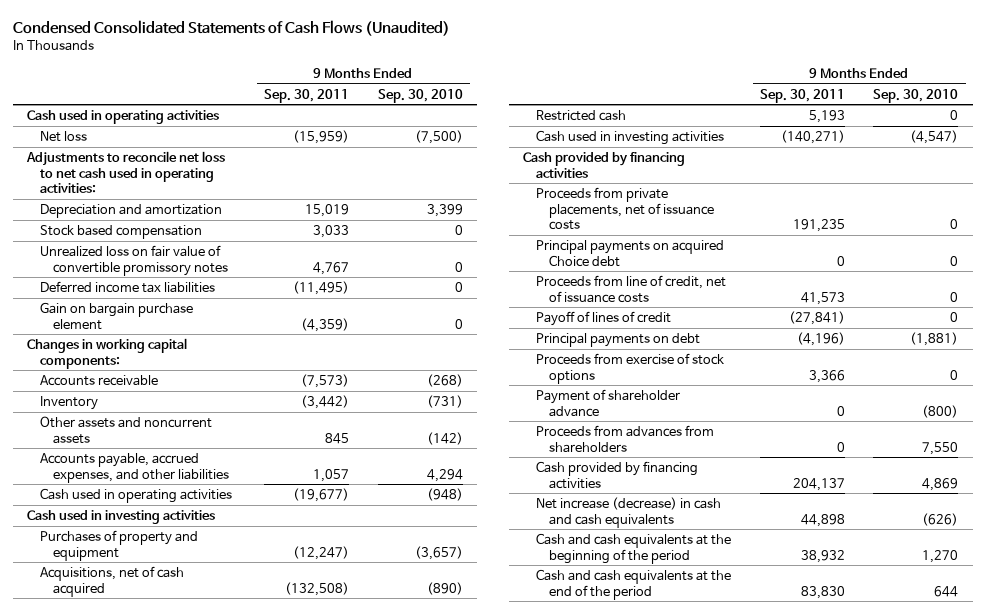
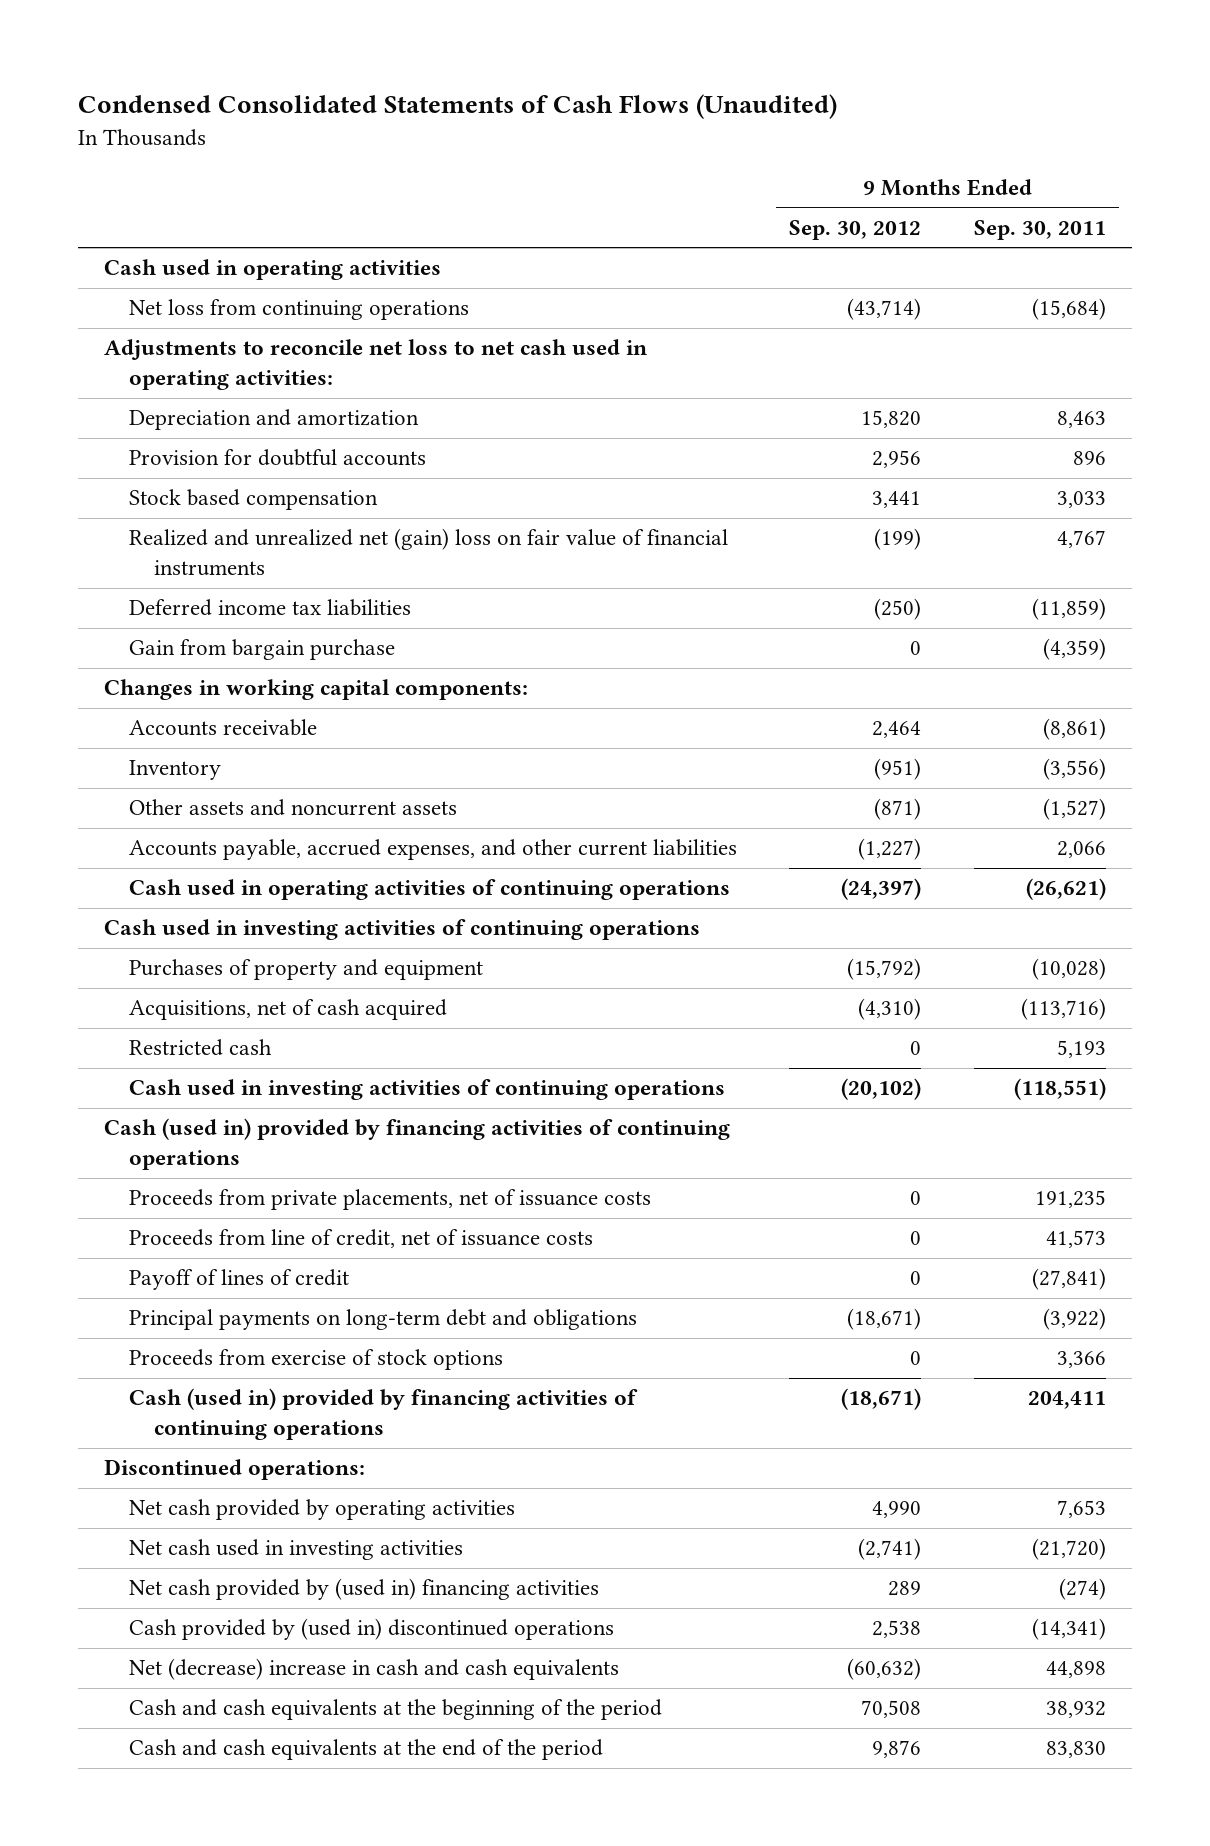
[377,88,463,103] Sep. 30, 2010 -> none
none -> [789,219,922,240] Sep. 30, 2012
[40,130,88,142] Net loss -> [128,299,469,321] Net loss from continuing operations
[292,129,349,144] (15,959) -> [1031,298,1106,321] (15,684)
[304,203,349,217] 15,019 -> [1056,411,1106,429] 8,463
none -> [128,449,426,467] Provision for doubtful accounts
[40,244,228,276] Unrealized loss on fair value of convertible promissory notes -> [128,528,728,577] Realized and unrealized net (gain) loss on fair value of financial instruments
[292,280,349,295] (11,495) -> [1031,598,1106,621] (11,859)
[40,301,194,330] Gain on bargain purchase element -> [128,639,395,661] Gain from bargain purchase
[300,373,349,388] (7,573) -> [1042,718,1106,741] (8,861)
[300,394,349,409] (3,442) -> [1042,758,1106,781] (3,556)
[324,432,349,444] 845 -> [1042,798,1106,821] (1,527)
[40,452,229,483] Accounts payable, accrued expenses, and other liabilities -> [128,839,737,861] Accounts payable, accrued expenses, and other current liabilities
[312,468,349,482] 1,057 -> [1056,841,1106,859] 2,066
[40,487,233,503] Cash used in operating activities -> [128,879,730,901] Cash used in operating activities of continuing operations
[292,487,349,502] (19,677) -> [1025,878,1106,901] (26,621)
[27,509,216,524] Cash used in investing activities -> [103,919,700,941] Cash used in investing activities of continuing operations
[292,545,349,560] (12,247) -> [1031,958,1106,981] (10,028)
[284,581,349,596] (132,508) -> [1020,998,1106,1021] (113,716)
[535,129,724,145] Cash used in investing activities -> [128,1079,725,1101] Cash used in investing activities of continuing operations
[780,129,845,144] (140,271) -> [1013,1078,1106,1101] (118,551)
[523,151,686,178] Cash provided by financing activities -> [103,1118,730,1171] Cash (used in) provided by financing activities of continuing operations
[535,239,724,267] Principal payments on acquired Choice debt -> none
[535,332,700,347] Principal payments on debt -> [128,1309,637,1331] Principal payments on long-term debt and obligations
[796,331,845,346] (4,196) -> [1042,1308,1106,1331] (3,922)
[535,388,680,417] Payment of shareholder advance -> none
[535,424,714,453] Proceeds from advances from shareholders -> none
[535,460,698,489] Cash provided by financing activities -> [128,1388,638,1441] Cash (used in) provided by financing activities of continuing operations
[792,477,845,491] 204,137 -> [1027,1391,1106,1410] 204,411
none -> [103,1459,365,1481] Discontinued operations:
none -> [128,1499,515,1521] Net cash provided by operating activities
none -> [128,1539,463,1561] Net cash used in investing activities
none -> [128,1578,599,1601] Net cash provided by (used in) financing activities
none -> [128,1618,614,1641] Cash provided by (used in) discontinued operations
[535,496,721,528] Net increase (decrease) in cash and cash equivalents -> [128,1658,619,1681] Net (decrease) increase in cash and cash equivalents

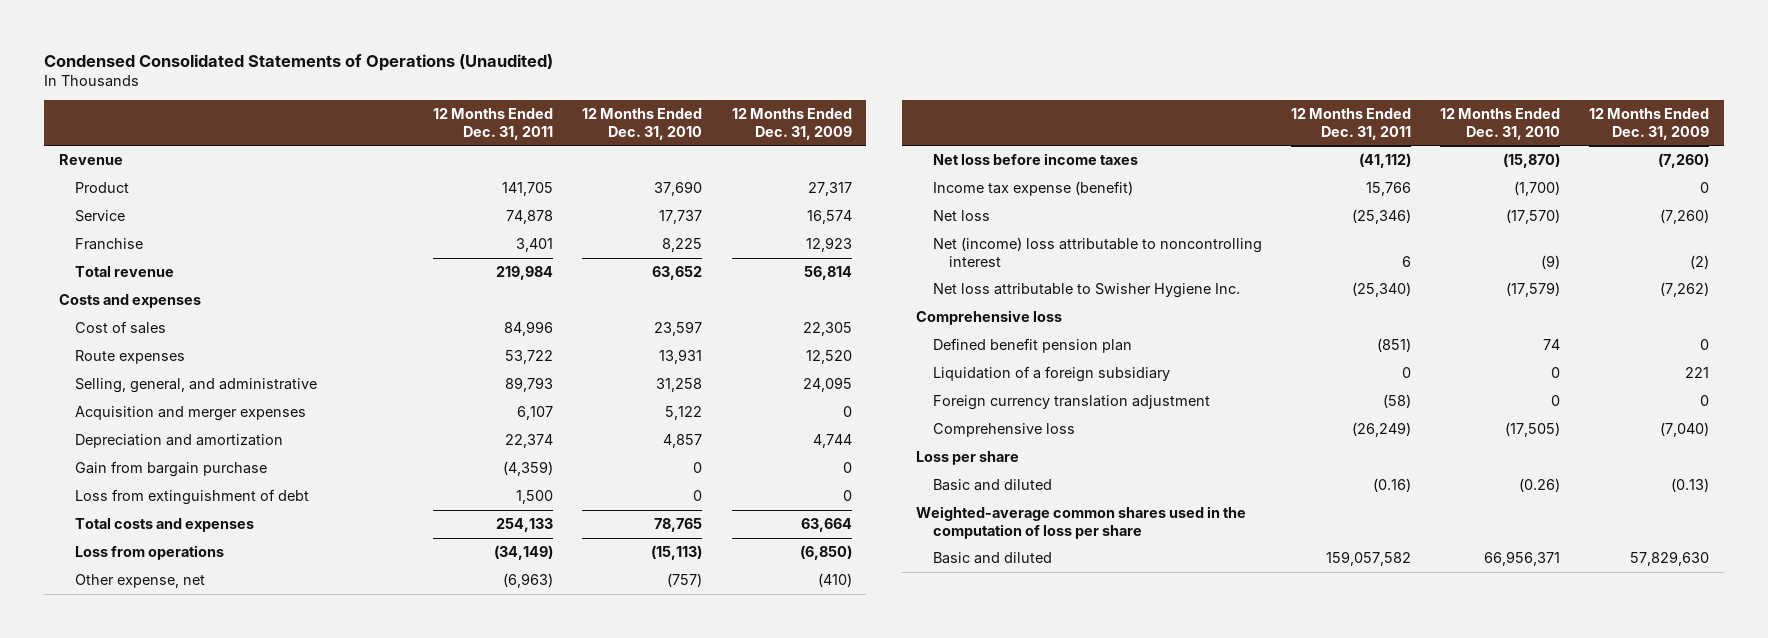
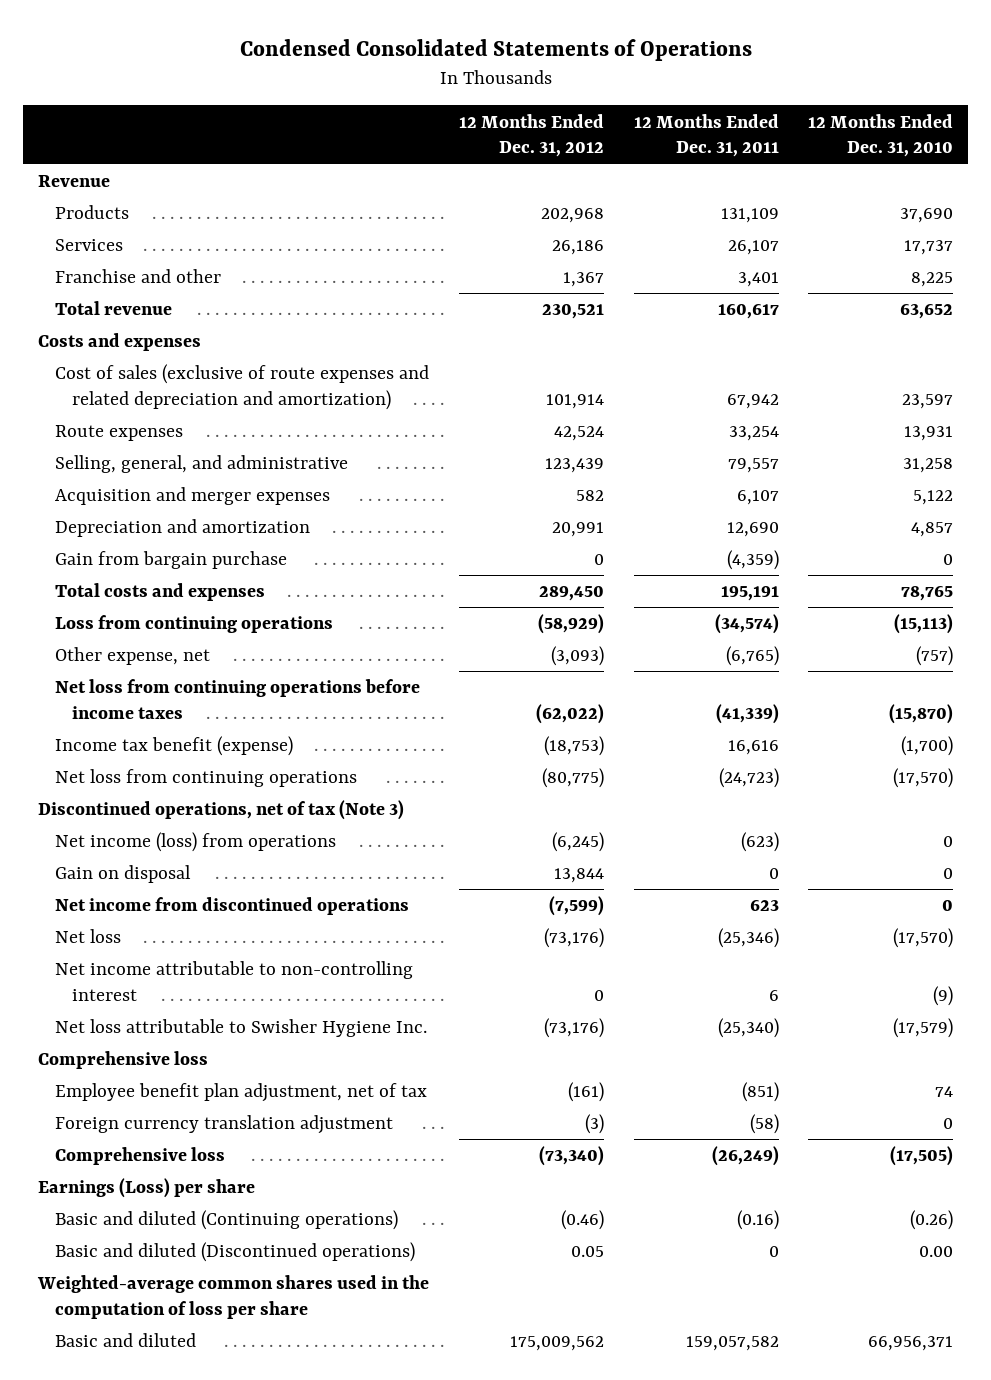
[44,53,554,71] Condensed Consolidated Statements of Operations (Unaudited) -> [239,38,752,61] Condensed Consolidated Statements of Operations
[731,108,852,140] 12 Months Ended Dec. 31, 2009 -> none
none -> [458,113,604,158] 12 Months Ended Dec. 31, 2012
[75,210,126,223] Service -> none
[75,182,130,194] Product -> [55,205,130,220] Products
[502,182,554,197] 141,705 -> [720,208,779,224] 131,109
none -> [55,239,124,252] Services
[75,238,144,251] Franchise -> [55,269,222,284] Franchise and other
[496,266,554,281] 219,984 -> [717,304,779,320] 160,617
[75,321,167,335] Cost of sales -> [55,364,430,411] Cost of sales (exclusive of route expenses and related depreciation and amortization)
[504,321,554,337] 84,996 -> [726,394,779,410] 67,942
[505,350,554,365] 53,722 -> [728,426,779,442] 33,254
[505,377,554,393] 89,793 -> [727,458,779,474] 79,557
[505,434,554,449] 22,374 -> [726,522,779,538] 12,690
[75,489,310,506] Loss from extinguishment of debt -> none
[496,518,554,533] 254,133 -> [720,586,779,602] 195,191
[75,545,225,561] Loss from operations -> [55,615,334,634] Loss from continuing operations
[494,545,554,561] (34,149) -> [714,614,779,635] (34,574)
[503,573,554,589] (6,963) -> [725,646,779,667] (6,765)
[932,153,1138,166] Net loss before income taxes -> [55,679,421,720] Net loss from continuing operations before income taxes
[1358,153,1411,169] (41,112) -> [715,704,779,725] (41,339)
[932,181,1133,197] Income tax expense (benefit) -> [55,736,294,757] Income tax benefit (expense)
[1365,182,1411,197] 15,766 -> [727,740,779,756] 16,616
none -> [55,769,358,788] Net loss from continuing operations
none -> [37,800,404,821] Discontinued operations, net of tax (Note 3)
none -> [55,832,337,853] Net income (loss) from operations
none -> [55,865,192,884] Gain on disposal
none -> [55,897,410,916] Net income from discontinued operations
[932,237,1262,267] Net (income) loss attributable to noncontrolling interest -> [55,961,414,1002] Net income attributable to non-controlling interest
[932,366,1170,383] Liquidation of a foreign subsidiary -> none
[932,338,1132,354] Defined benefit pension plan -> [55,1083,428,1103] Employee benefit plan adjustment, net of tax
[916,451,1020,466] Loss per share -> [37,1178,255,1199] Earnings (Loss) per share
[932,479,1052,492] Basic and diluted -> [55,1210,399,1231] Basic and diluted (Continuing operations)
none -> [55,1242,416,1263] Basic and diluted (Discontinued operations)

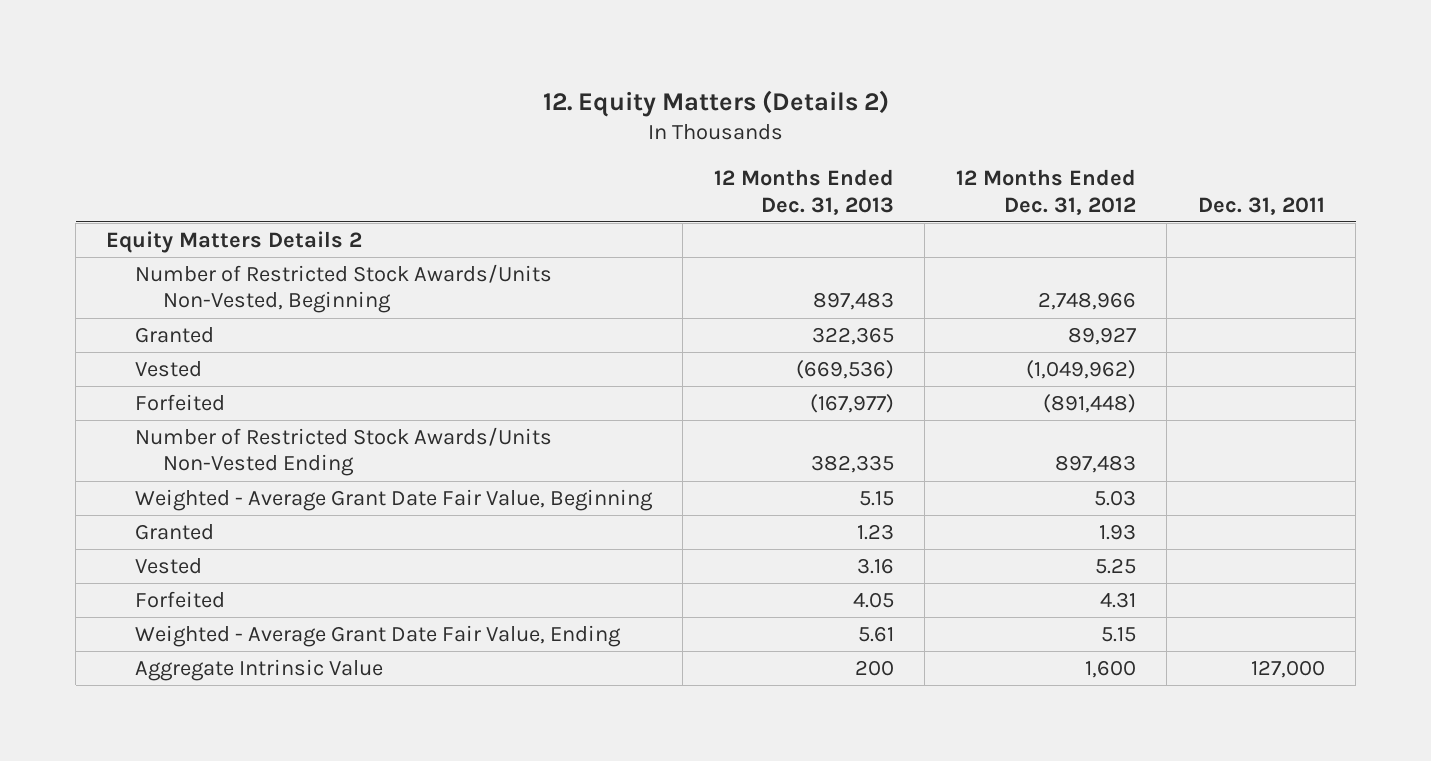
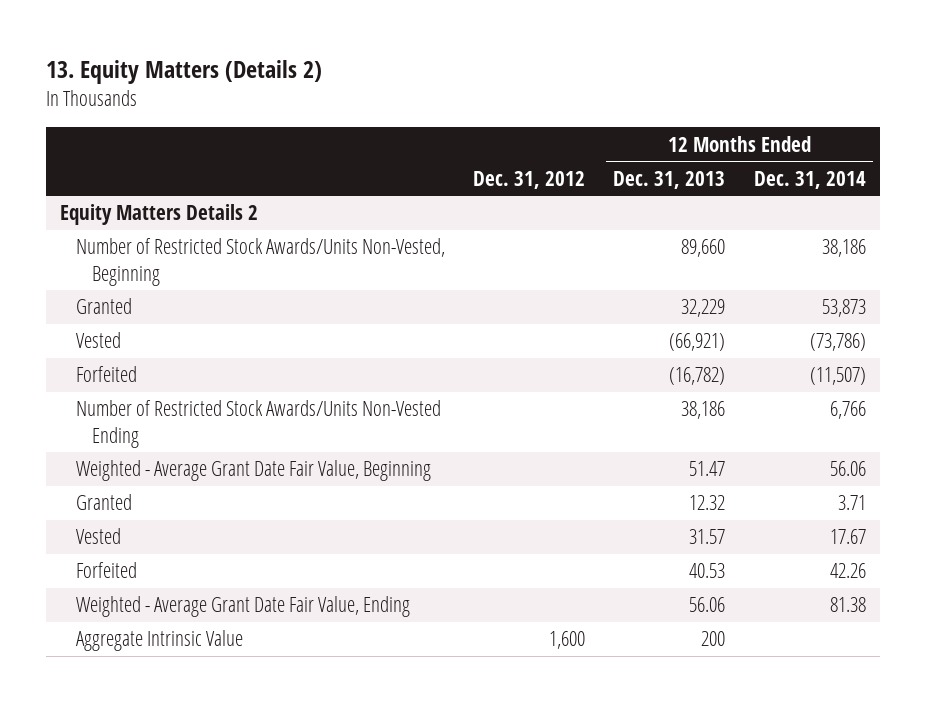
[542,89,889,117] 12. Equity Matters (Details 2) -> [45,60,322,85] 13. Equity Matters (Details 2)
[955,169,1136,215] 12 Months Ended Dec. 31, 2012 -> none
[1197,196,1325,215] Dec. 31, 2011 -> none
none -> [473,170,586,189] Dec. 31, 2012
none -> [753,170,866,189] Dec. 31, 2014
[812,292,894,311] 897,483 -> [681,239,726,258] 89,660
[811,327,894,346] 322,365 -> [681,299,726,318] 32,229
[795,360,894,380] (669,536) -> [669,333,726,352] (66,921)
[809,394,894,414] (167,977) -> [669,367,726,386] (16,782)
[810,455,894,474] 382,335 -> [681,401,726,420] 38,186
[858,491,894,507] 5.15 -> [689,461,726,477] 51.47
[856,524,894,541] 1.23 -> [689,495,726,511] 12.32
[856,558,894,575] 3.16 -> [689,529,726,545] 31.57
[852,592,894,609] 4.05 -> [689,563,726,579] 40.53
[857,626,894,643] 5.61 -> [689,597,726,613] 56.06

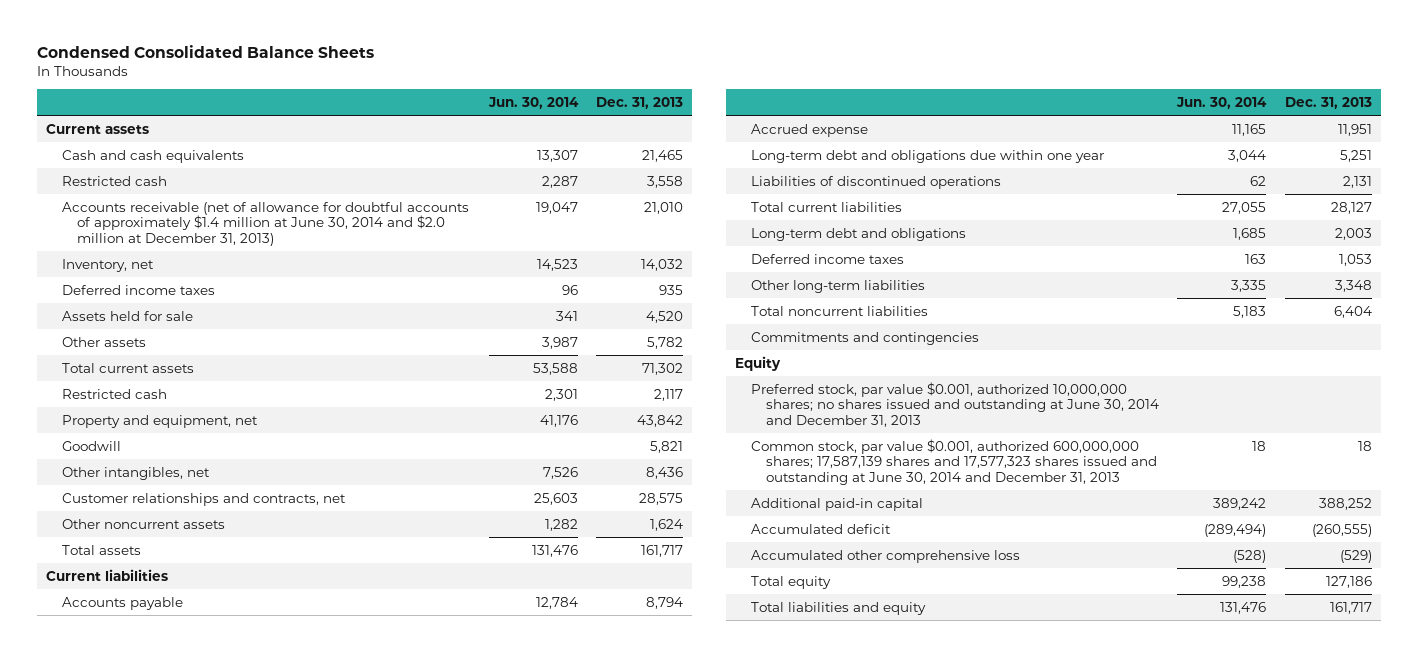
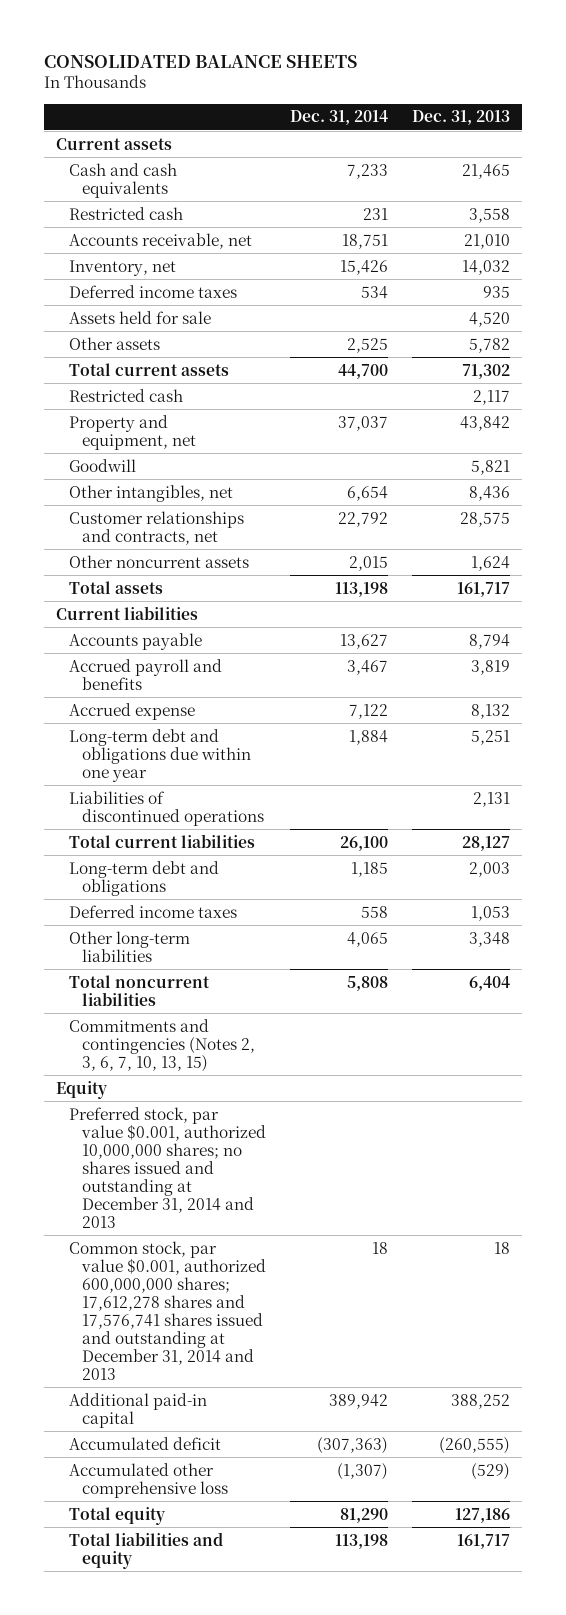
[37,44,375,58] Condensed Consolidated Balance Sheets -> [43,54,357,68] CONSOLIDATED BALANCE SHEETS
[487,96,579,109] Jun. 30, 2014 -> none
none -> [289,110,388,126] Dec. 31, 2014
[61,201,469,246] Accounts receivable (net of allowance for doubtful accounts of approximately $1.4 million at June 30, 2014 and $2.0 million at December 31, 2013) -> [68,232,252,249] Accounts receivable, net
none -> [68,658,222,690] Accrued payroll and benefits
[1337,123,1372,136] 11,951 -> [470,703,510,719] 8,132
[750,331,979,345] Commitments and contingencies -> [68,1018,255,1072] Commitments and contingencies (Notes 2, 3, 6, 7, 10, 13, 15)
[750,381,1160,427] Preferred stock, par value $0.001, authorized 10,000,000 shares; no shares issued and outstanding at June 30, 2014 and December 31, 2013 -> [68,1106,266,1228] Preferred stock, par value $0.001, authorized 10,000,000 shares; no shares issued and outstanding at December 31, 2014 and 2013
[750,438,1158,485] Common stock, par value $0.001, authorized 600,000,000 shares; 17,587,139 shares and 17,577,323 shares issued and outstanding at June 30, 2014 and December 31, 2013 -> [68,1240,266,1380] Common stock, par value $0.001, authorized 600,000,000 shares; 17,612,278 shares and 17,576,741 shares issued and outstanding at December 31, 2014 and 2013

